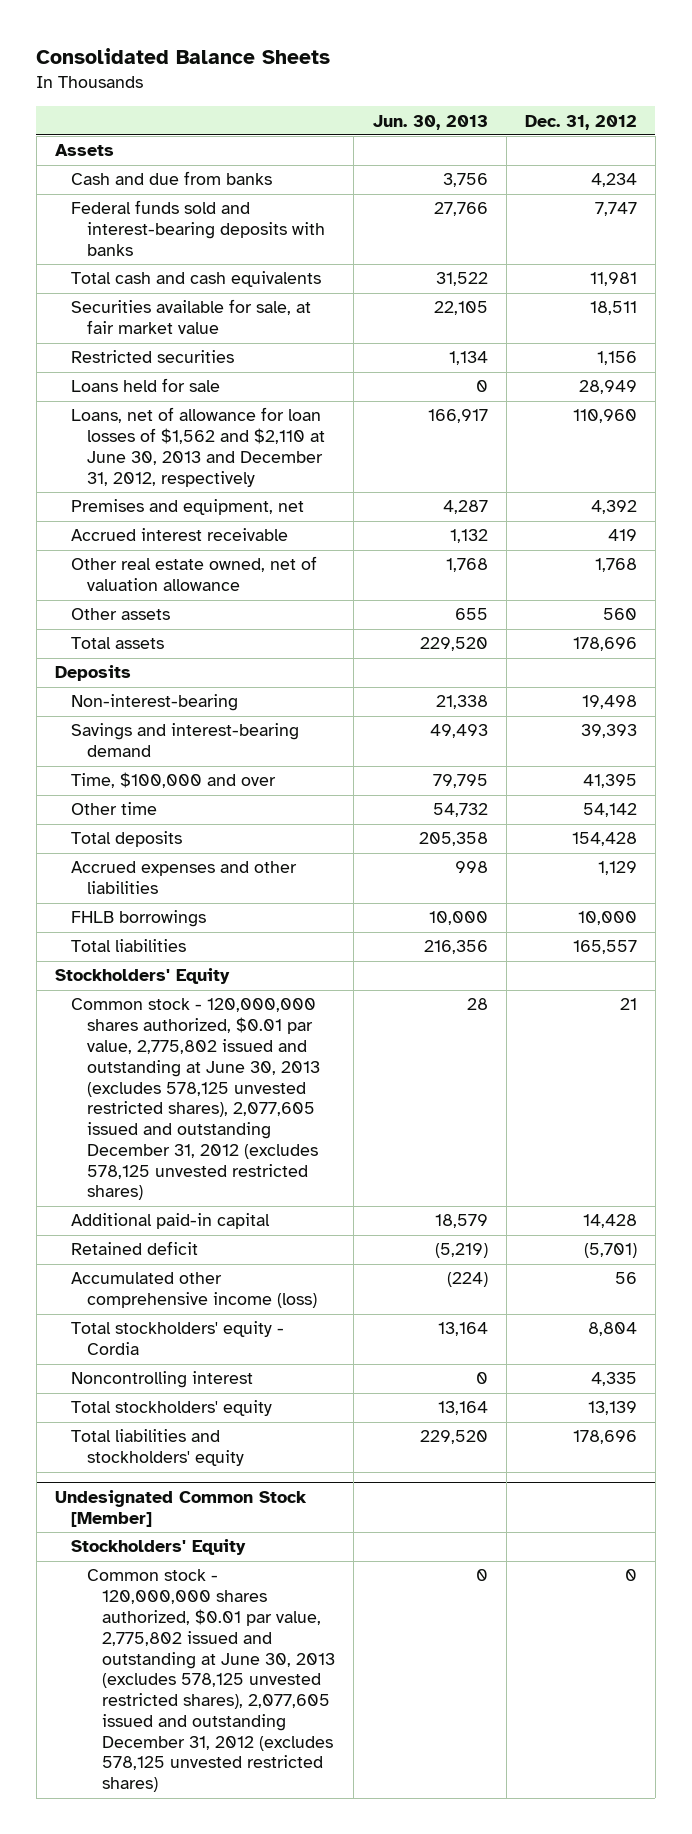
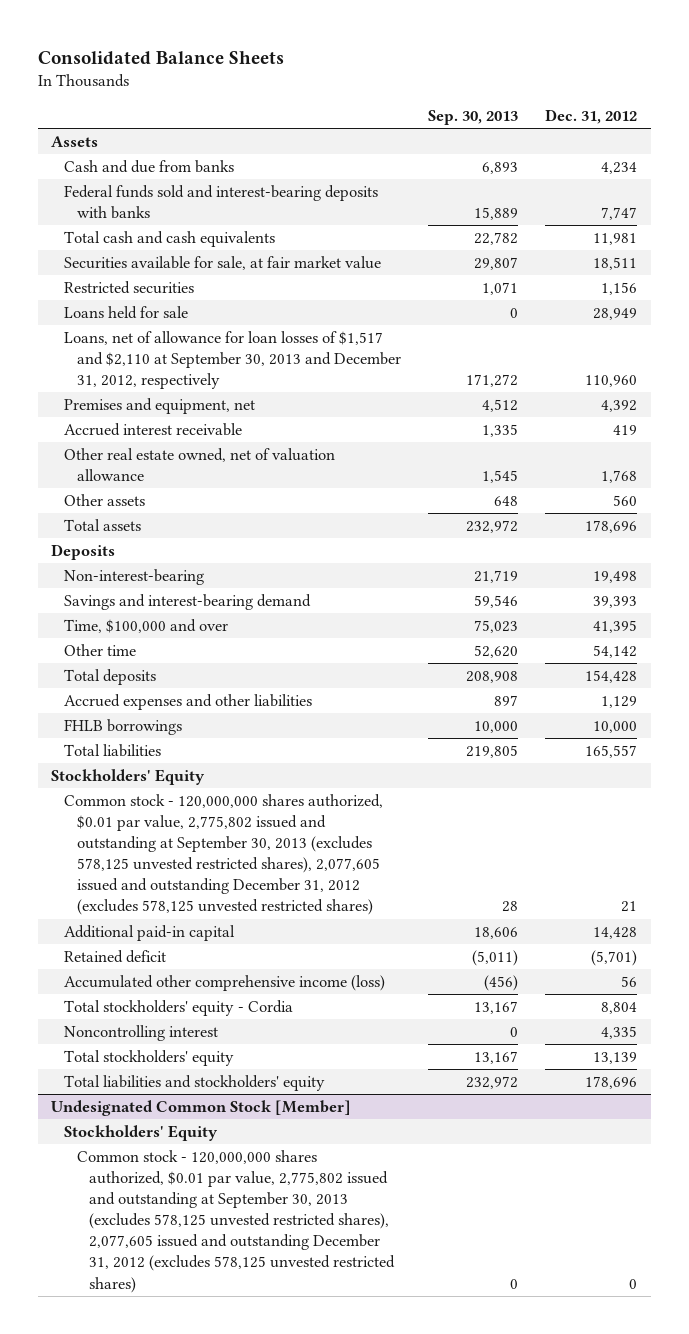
[372,114,488,130] Jun. 30, 2013 -> none
none -> [428,109,519,125] Sep. 30, 2013
[70,407,325,487] Loans, net of allowance for loan losses of $1,562 and $2,110 at June 30, 2013 and December 31, 2012, respectively -> [64,331,401,390] Loans, net of allowance for loan losses of $1,517 and $2,110 at September 30, 2013 and December 31, 2012, respectively
[70,998,320,1201] Common stock - 120,000,000 shares authorized, $0.01 par value, 2,775,802 issued and outstanding at June 30, 2013 (excludes 578,125 unvested restricted shares), 2,077,605 issued and outstanding December 31, 2012 (excludes 578,125 unvested restricted shares) -> [64,794,384,916] Common stock - 120,000,000 shares authorized, $0.01 par value, 2,775,802 issued and outstanding at September 30, 2013 (excludes 578,125 unvested restricted shares), 2,077,605 issued and outstanding December 31, 2012 (excludes 578,125 unvested restricted shares)
[86,1569,336,1793] Common stock - 120,000,000 shares authorized, $0.01 par value, 2,775,802 issued and outstanding at June 30, 2013 (excludes 578,125 unvested restricted shares), 2,077,605 issued and outstanding December 31, 2012 (excludes 578,125 unvested restricted shares) -> [76,1150,396,1293] Common stock - 120,000,000 shares authorized, $0.01 par value, 2,775,802 issued and outstanding at September 30, 2013 (excludes 578,125 unvested restricted shares), 2,077,605 issued and outstanding December 31, 2012 (excludes 578,125 unvested restricted shares)

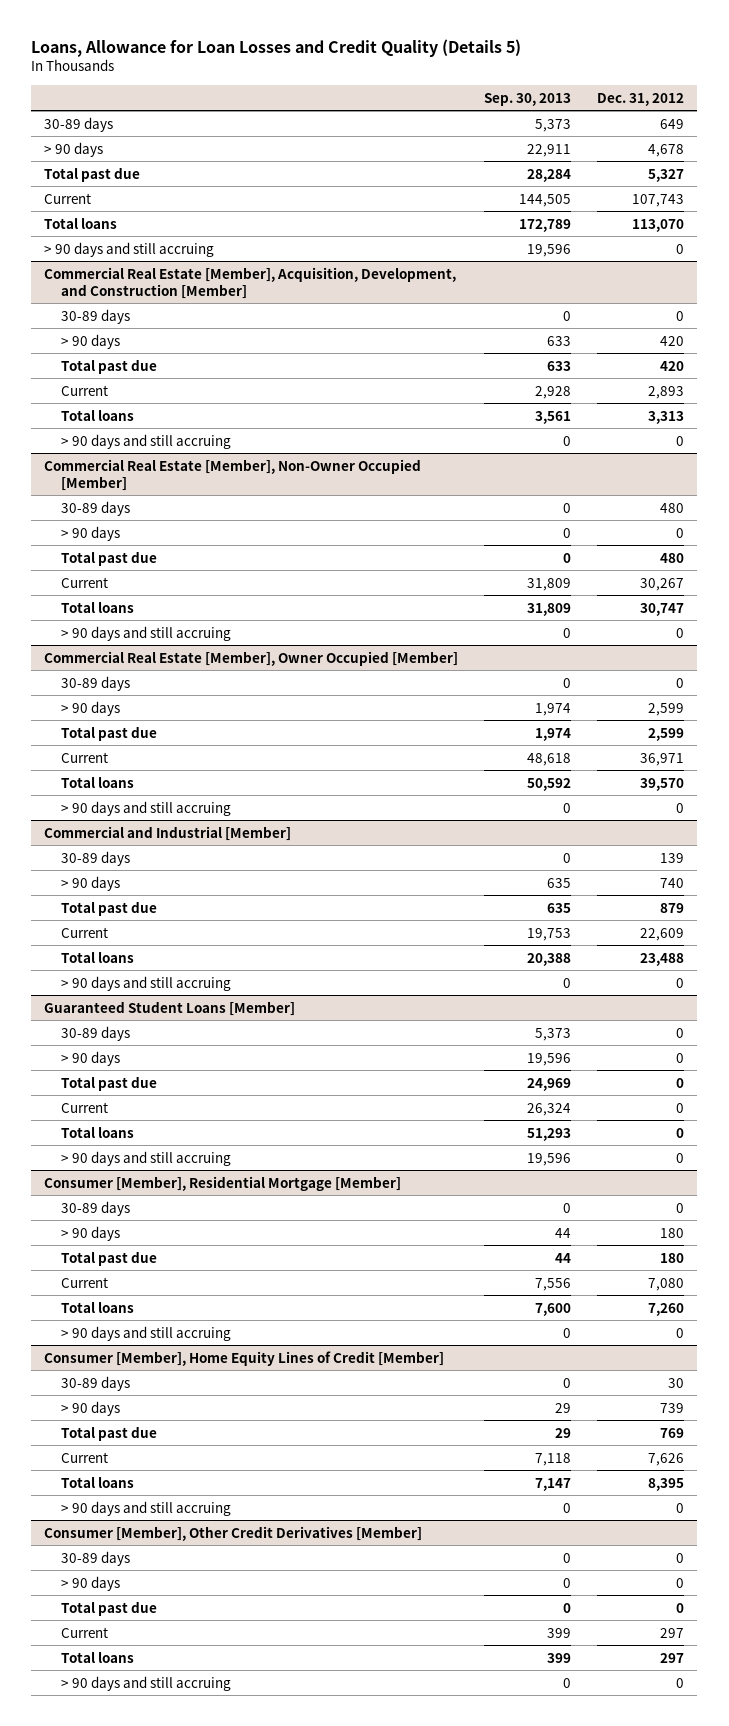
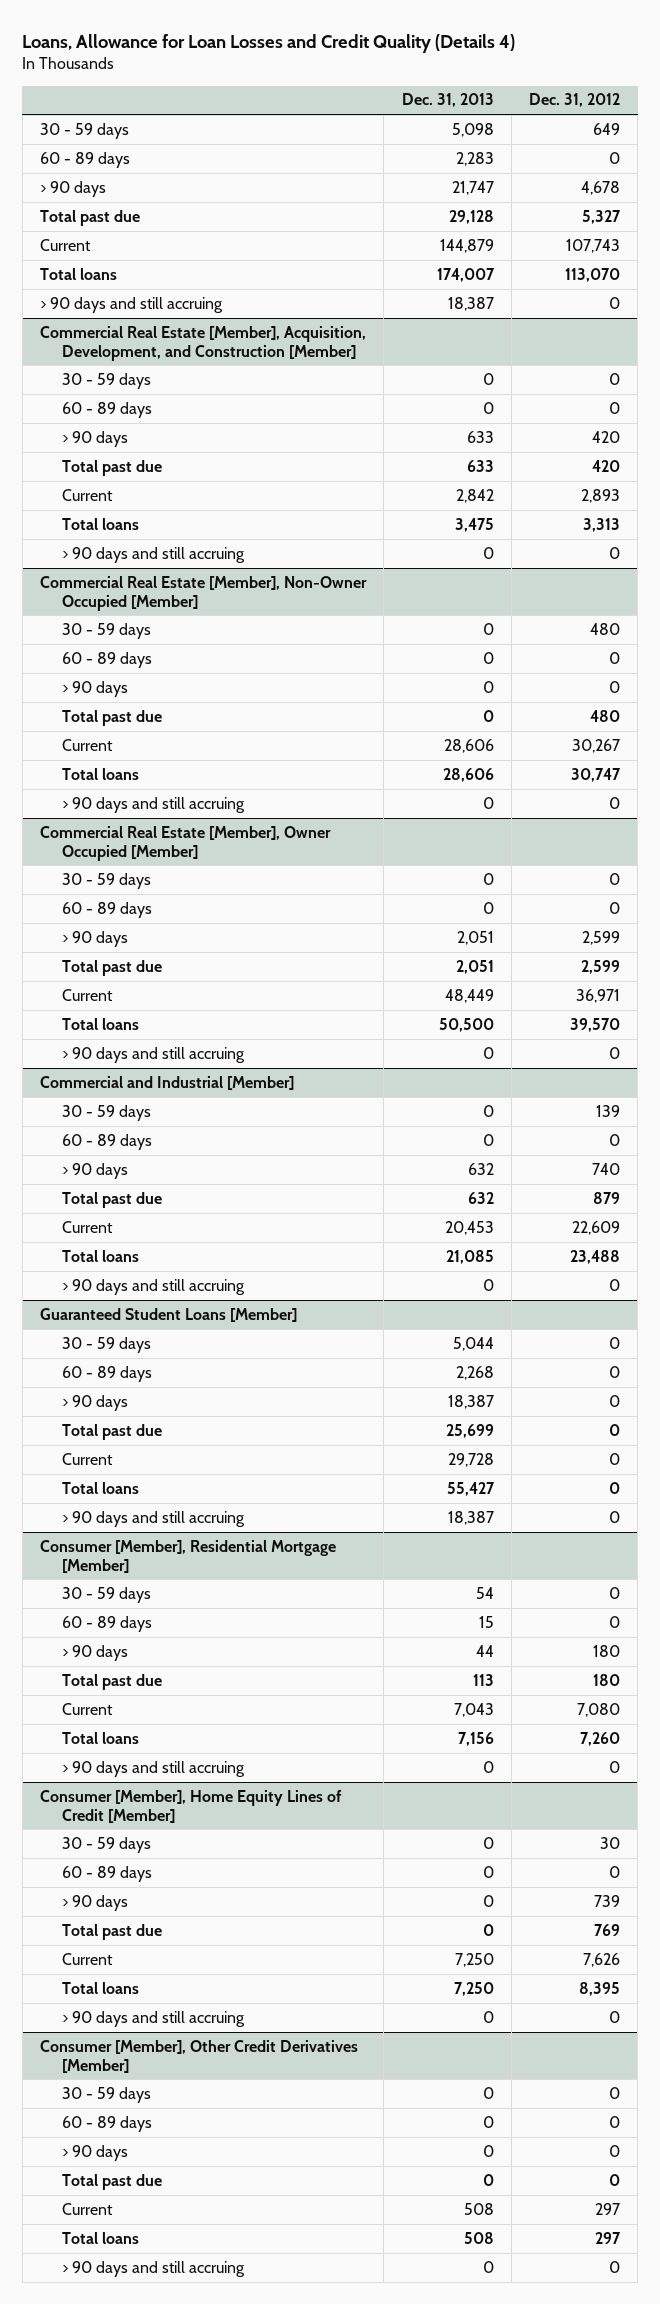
[31,38,522,57] Loans, Allowance for Loan Losses and Credit Quality (Details 5) -> [22,33,516,53] Loans, Allowance for Loan Losses and Credit Quality (Details 4)
[484,92,572,106] Sep. 30, 2013 -> none
none -> [401,93,494,108] Dec. 31, 2013
none -> [40,122,130,139] 30 - 59 days
[44,116,114,132] 30-89 days -> [40,151,131,168] 60 - 89 days
[660,118,685,129] 649 -> [609,151,621,164] 0
none -> [61,372,151,389] 30 - 59 days
[61,308,131,324] 30-89 days -> [61,401,152,418] 60 - 89 days
none -> [61,622,151,639] 30 - 59 days
[61,500,131,516] 30-89 days -> [61,651,152,668] 60 - 89 days
[660,502,685,513] 480 -> [609,651,621,664] 0
none -> [61,872,151,889] 30 - 59 days
[61,675,131,691] 30-89 days -> [61,901,152,918] 60 - 89 days
none -> [61,1104,151,1121] 30 - 59 days
[61,850,131,866] 30-89 days -> [61,1133,152,1150] 60 - 89 days
[660,852,685,863] 139 -> [609,1133,621,1146] 0
none -> [61,1336,151,1353] 30 - 59 days
[61,1025,131,1041] 30-89 days -> [61,1365,152,1382] 60 - 89 days
none -> [61,1586,151,1603] 30 - 59 days
[61,1200,131,1216] 30-89 days -> [61,1615,152,1632] 60 - 89 days
none -> [61,1836,151,1853] 30 - 59 days
[61,1375,131,1391] 30-89 days -> [61,1865,152,1882] 60 - 89 days
[668,1377,685,1388] 30 -> [609,1865,621,1878] 0
none -> [61,2086,151,2103] 30 - 59 days
[61,1550,131,1566] 30-89 days -> [61,2115,152,2132] 60 - 89 days

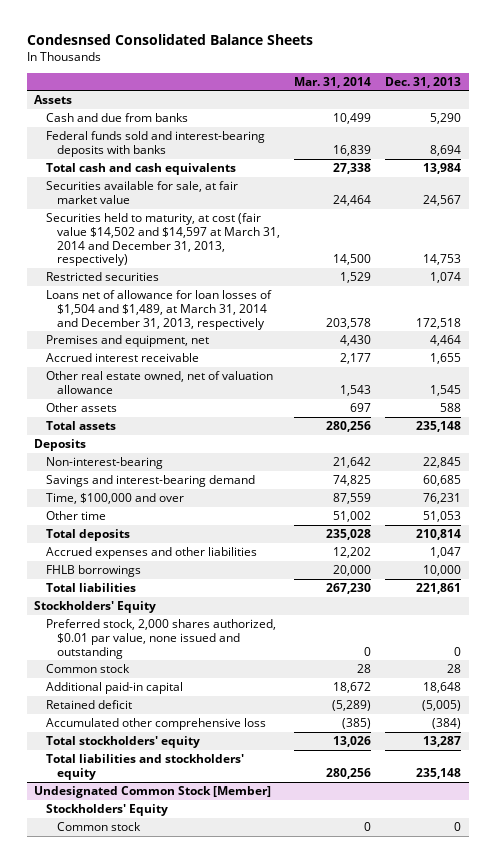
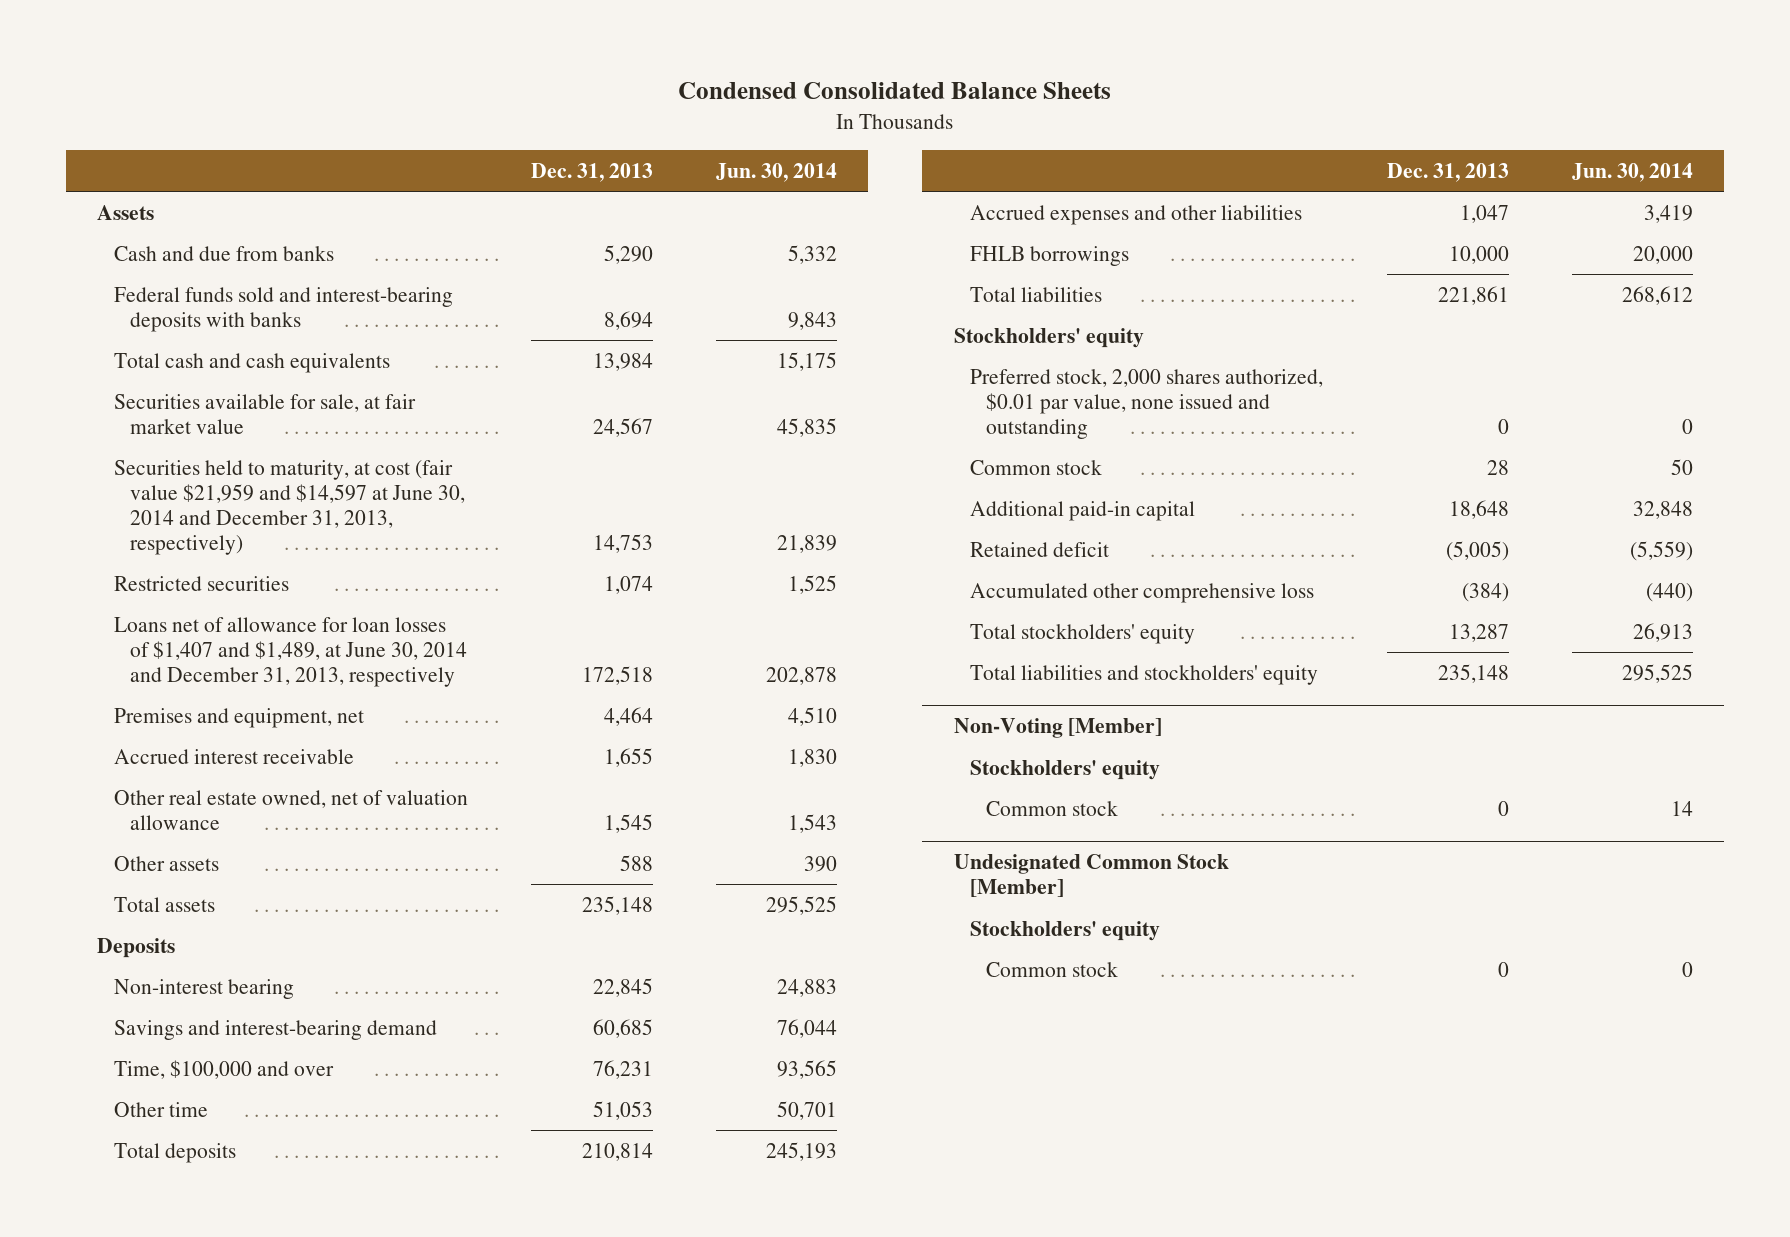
[27,34,314,46] Condesnsed Consolidated Balance Sheets -> [678,82,1112,100] Condensed Consolidated Balance Sheets
[294,76,372,88] Mar. 31, 2014 -> none
none -> [715,162,837,182] Jun. 30, 2014
[45,213,280,267] Securities held to maturity, at cost (fair value $14,502 and $14,597 at March 31, 2014 and December 31, 2013, respectively) -> [113,459,465,555] Securities held to maturity, at cost (fair value $21,959 and $14,597 at June 30, 2014 and December 31, 2013, respectively)
[45,290,272,330] Loans net of allowance for loan losses of $1,504 and $1,489, at March 31, 2014 and December 31, 2013, respectively -> [113,616,467,687] Loans net of allowance for loan losses of $1,407 and $1,489, at June 30, 2014 and December 31, 2013, respectively
[45,457,163,470] Non-interest-bearing -> [113,978,294,999] Non-interest bearing
[34,601,157,614] Stockholders' Equity -> [953,327,1144,348] Stockholders' equity
none -> [953,718,1162,739] Non-Voting [Member]
none -> [969,759,1160,780] Stockholders' equity
none -> [986,800,1119,816] Common stock
[45,804,168,817] Stockholders' Equity -> [969,920,1160,941] Stockholders' equity

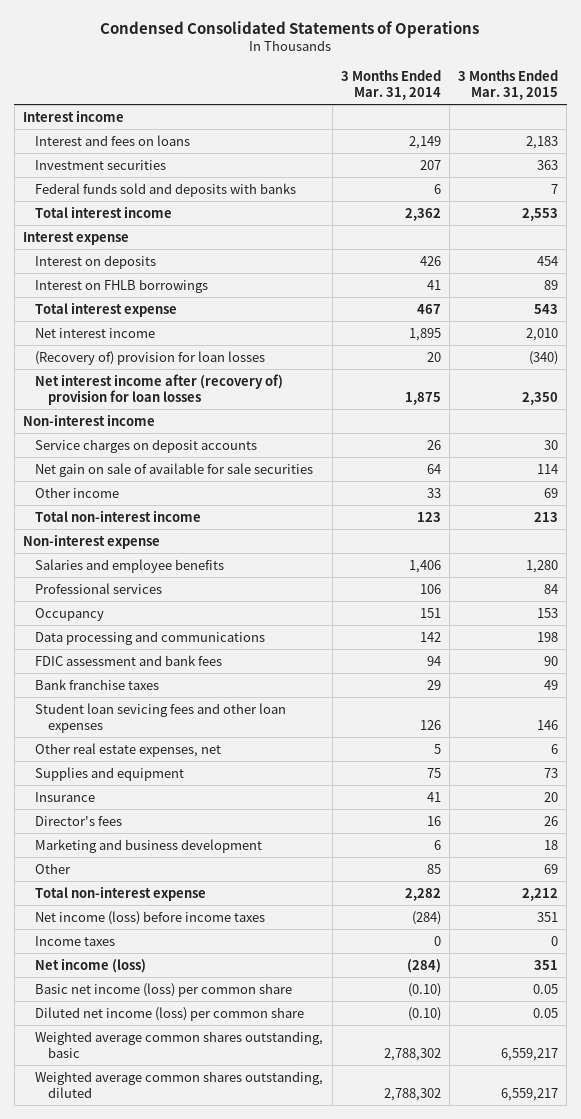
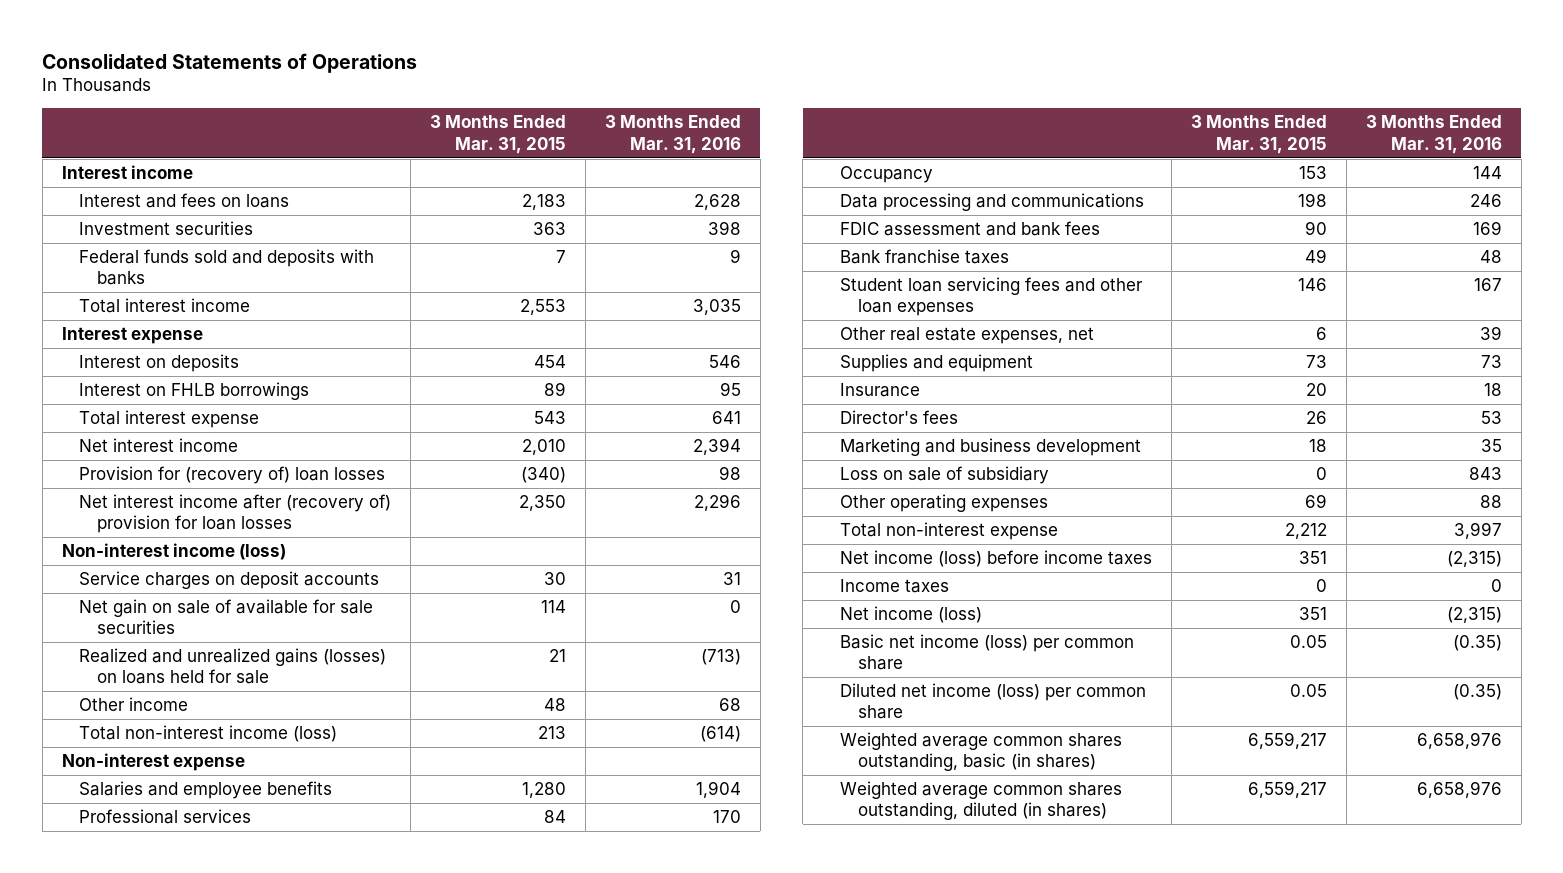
[100,21,480,39] Condensed Consolidated Statements of Operations -> [42,52,418,73] Consolidated Statements of Operations
[340,69,441,101] 3 Months Ended Mar. 31, 2014 -> none
none -> [605,115,742,154] 3 Months Ended Mar. 31, 2016
[35,350,266,365] (Recovery of) provision for loan losses -> [79,465,386,484] Provision for (recovery of) loan losses
[22,413,155,426] Non-interest income -> [61,542,286,560] Non-interest income (loss)
none -> [79,647,387,685] Realized and unrealized gains (losses) on loans held for sale
[543,487,558,498] 69 -> [544,697,567,711] 48
[35,509,202,522] Total non-interest income -> [79,724,338,742] Total non-interest income (loss)
[35,702,287,733] Student loan sevicing fees and other loan expenses -> [840,276,1144,317] Student loan servicing fees and other loan expenses
none -> [840,465,1050,484] Loss on sale of subsidiary
[35,862,72,874] Other -> [840,493,1049,512] Other operating expenses
[35,1030,324,1058] Weighted average common shares outstanding, basic -> [840,731,1123,772] Weighted average common shares outstanding, basic (in shares)
[35,1070,324,1098] Weighted average common shares outstanding, diluted -> [840,780,1123,821] Weighted average common shares outstanding, diluted (in shares)

